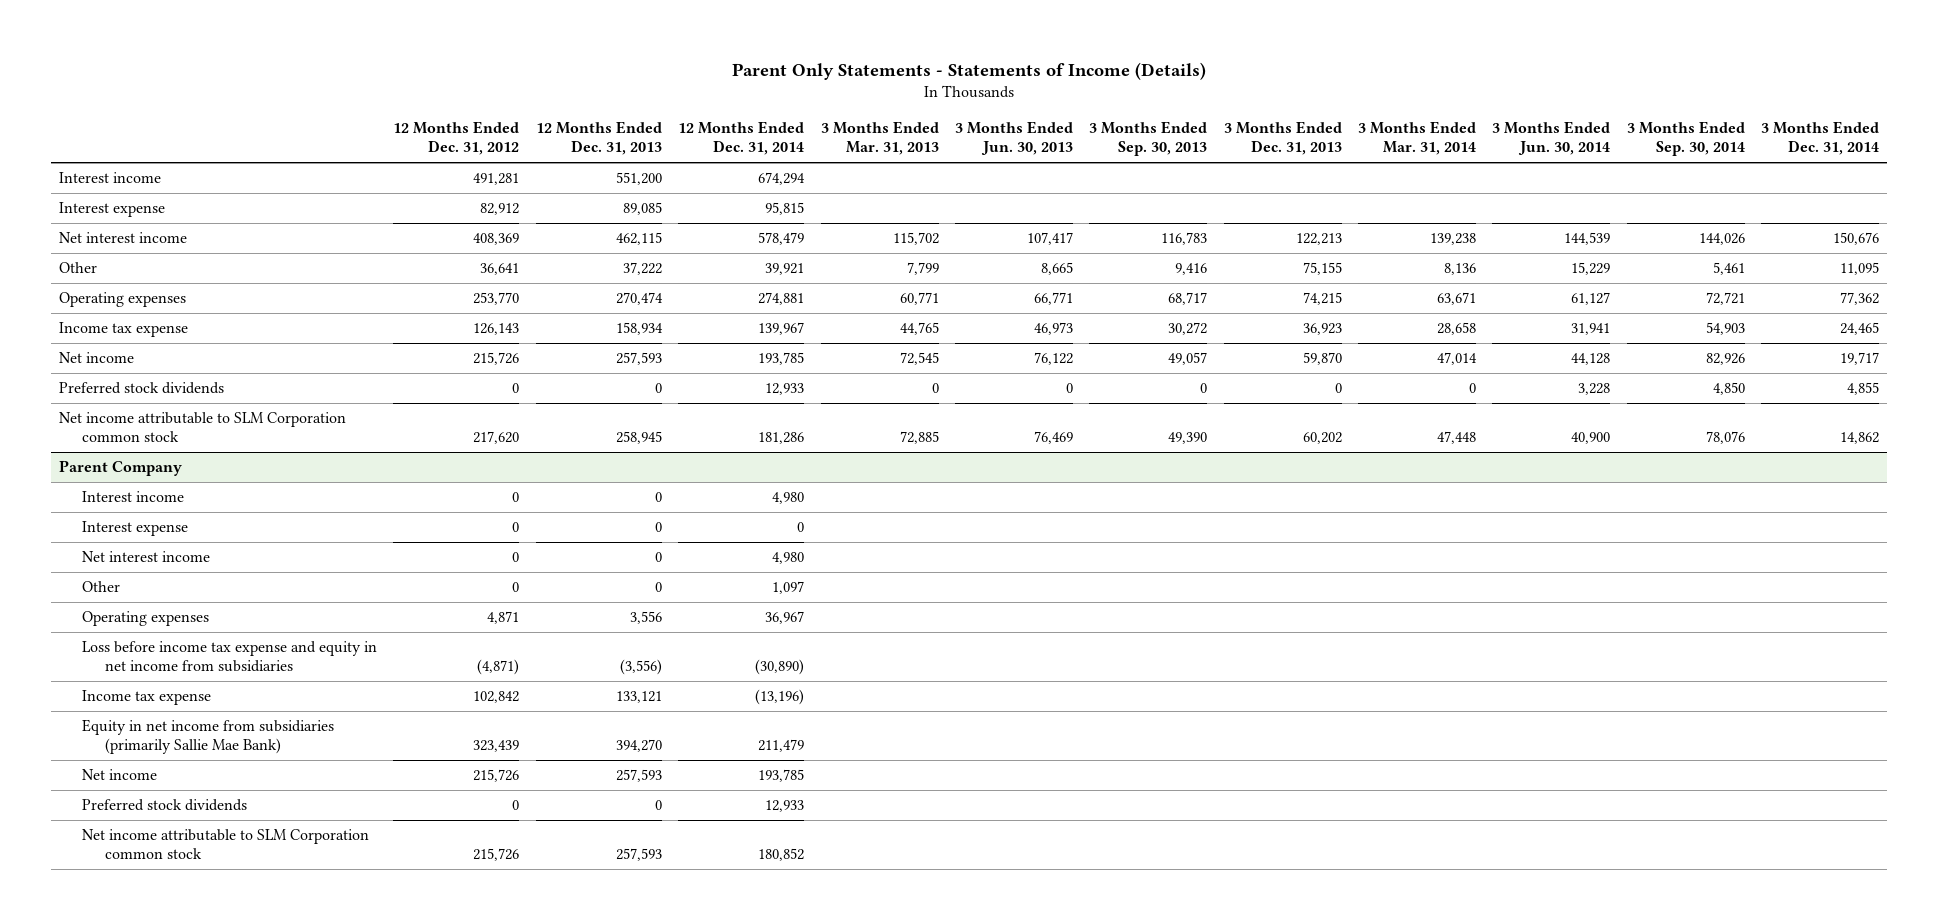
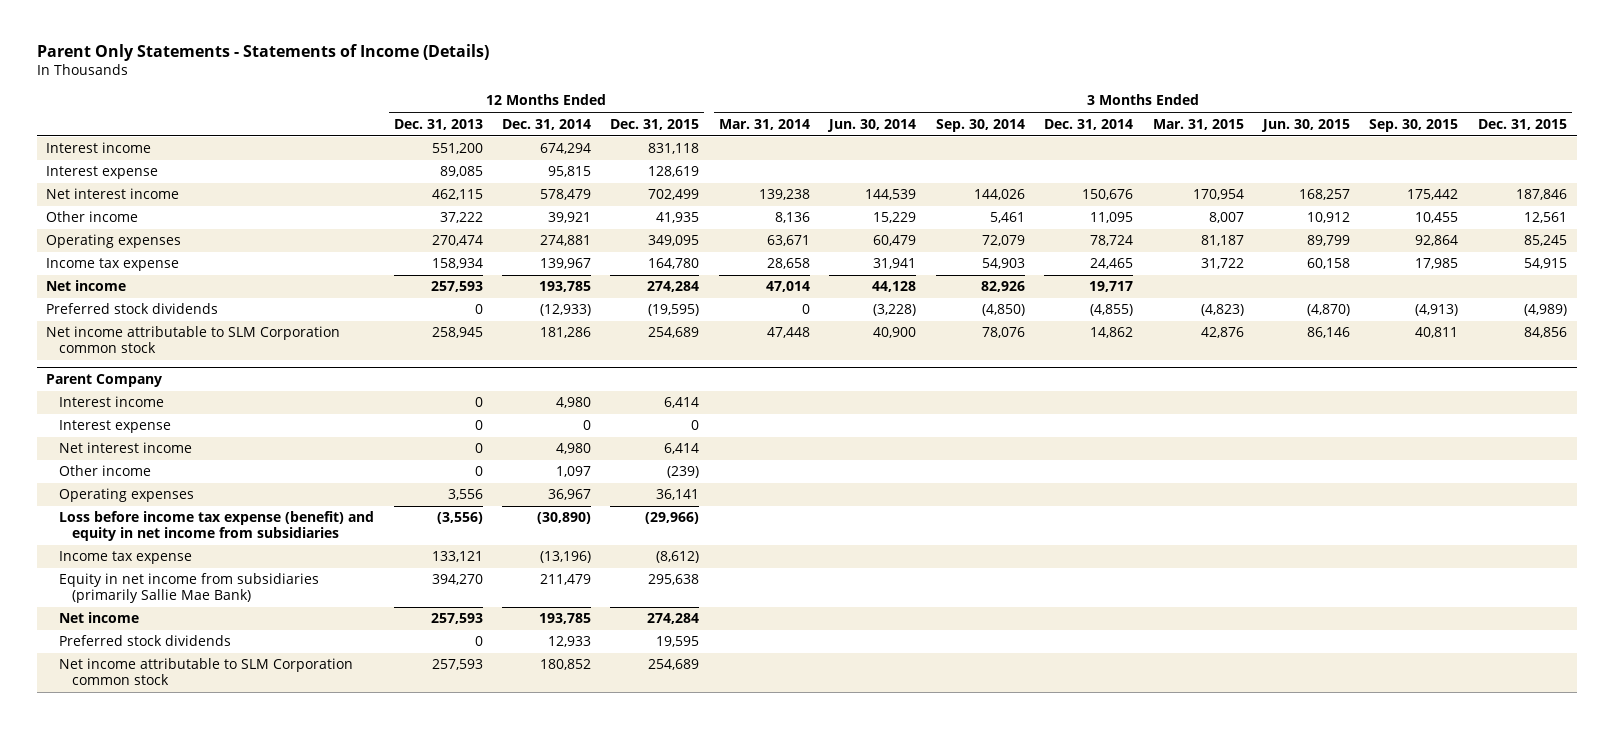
[393,121,520,156] 12 Months Ended Dec. 31, 2012 -> none
[820,121,939,156] 3 Months Ended Mar. 31, 2013 -> none
[954,121,1073,156] 3 Months Ended Jun. 30, 2013 -> none
[1089,121,1208,157] 3 Months Ended Sep. 30, 2013 -> none
[1223,121,1342,156] 3 Months Ended Dec. 31, 2013 -> none
none -> [610,118,700,130] Dec. 31, 2015
none -> [1152,118,1244,130] Mar. 31, 2015
none -> [1260,118,1350,132] Jun. 30, 2015
none -> [1369,118,1459,132] Sep. 30, 2015
none -> [1477,118,1567,130] Dec. 31, 2015
[59,262,98,274] Other -> [46,211,139,223] Other income
[1571,292,1611,306] 61,127 -> [873,235,917,247] 60,479
[1705,292,1745,306] 72,721 -> [981,235,1025,247] 72,079
[1840,292,1880,306] 77,362 -> [1090,235,1134,247] 78,724
[765,383,805,396] 12,933 -> [539,304,591,317] (12,933)
[1578,383,1611,396] 3,228 -> [873,304,917,317] (3,228)
[1712,382,1745,396] 4,850 -> [981,304,1025,317] (4,850)
[1847,382,1880,396] 4,855 -> [1090,304,1134,317] (4,855)
[81,581,120,593] Other -> [59,465,152,477] Other income
[81,641,377,673] Loss before income tax expense and equity in net income from subsidiaries -> [59,511,375,542] Loss before income tax expense (benefit) and equity in net income from subsidiaries

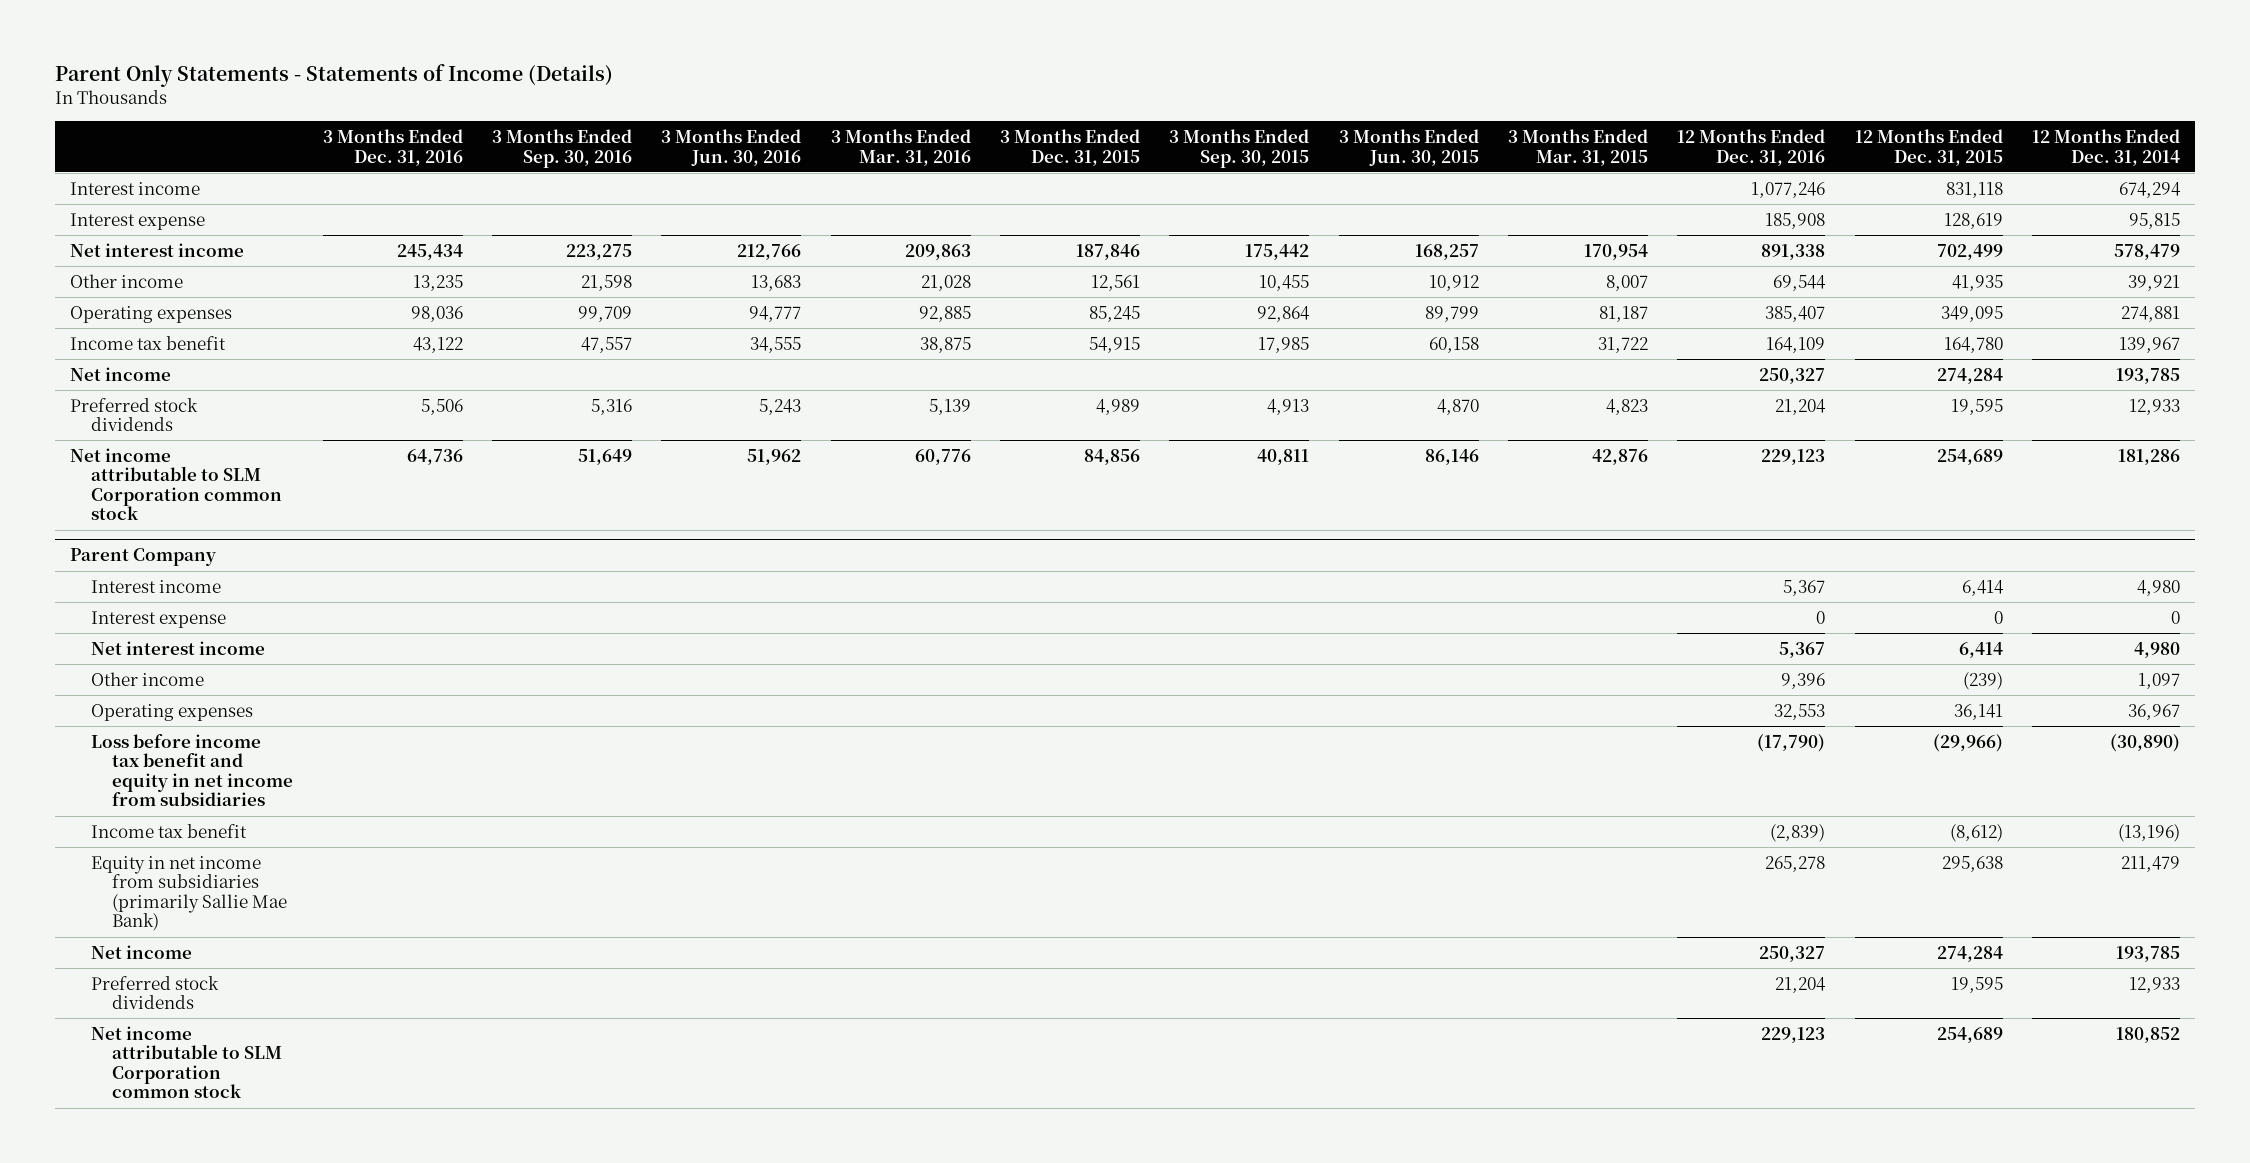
[393,118,483,130] Dec. 31, 2013 -> none
[718,118,810,130] Mar. 31, 2014 -> none
[827,118,917,132] Jun. 30, 2014 -> none
[935,118,1025,132] Sep. 30, 2014 -> none
[1044,118,1134,130] Dec. 31, 2014 -> none
none -> [322,128,463,166] 3 Months Ended Dec. 31, 2016
none -> [492,128,633,168] 3 Months Ended Sep. 30, 2016
none -> [661,128,802,166] 3 Months Ended Jun. 30, 2016
none -> [830,128,971,166] 3 Months Ended Mar. 31, 2016
none -> [1677,128,1826,166] 12 Months Ended Dec. 31, 2016
[46,258,180,272] Income tax expense -> [69,335,226,350] Income tax benefit
[539,304,591,317] (12,933) -> [2129,398,2181,415] 12,933
[648,304,700,317] (19,595) -> [1950,398,2003,415] 19,595
[1200,304,1244,317] (4,823) -> [1606,398,1649,415] 4,823
[1306,304,1350,317] (4,870) -> [1436,398,1479,415] 4,870
[1415,304,1459,317] (4,913) -> [1267,398,1310,415] 4,913
[1523,304,1567,317] (4,989) -> [1096,398,1141,415] 4,989
[59,511,375,542] Loss before income tax expense (benefit) and equity in net income from subsidiaries -> [90,733,294,807] Loss before income tax benefit and equity in net income from subsidiaries
[59,551,193,565] Income tax expense -> [90,823,247,838] Income tax benefit

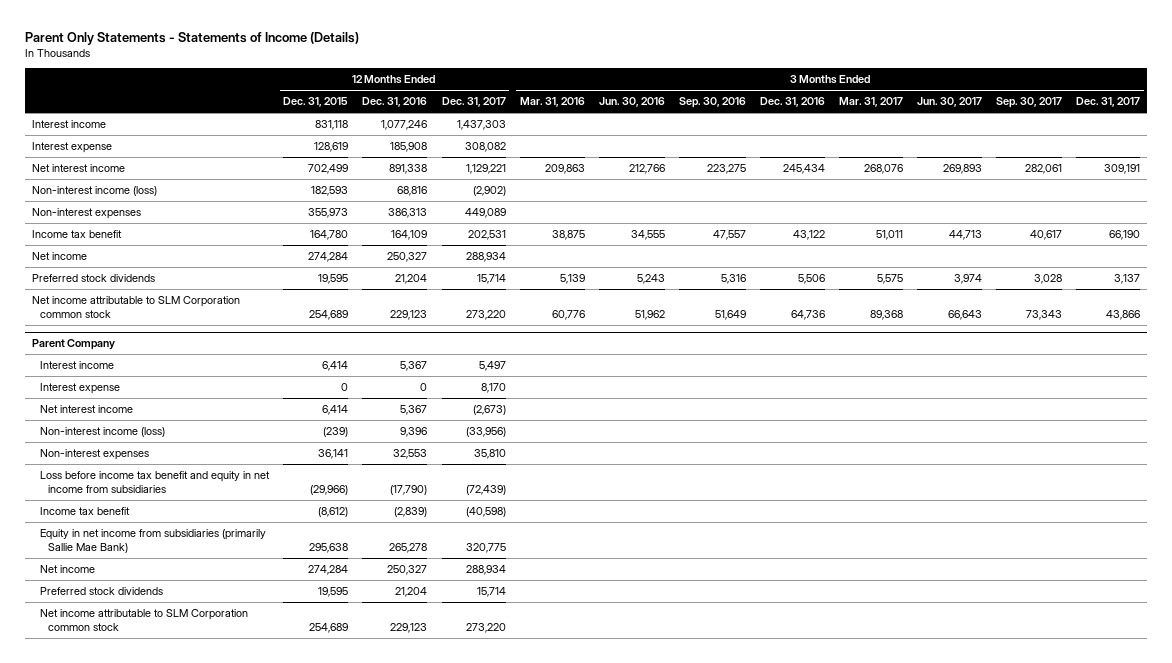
[1000,128,1141,166] 3 Months Ended Dec. 31, 2015 -> none
[1169,128,1310,168] 3 Months Ended Sep. 30, 2015 -> none
[1338,128,1479,166] 3 Months Ended Jun. 30, 2015 -> none
[1508,128,1649,166] 3 Months Ended Mar. 31, 2015 -> none
[2032,128,2181,166] 12 Months Ended Dec. 31, 2014 -> none
none -> [441,97,506,108] Dec. 31, 2017
none -> [838,97,903,108] Mar. 31, 2017
none -> [917,97,983,108] Jun. 30, 2017
none -> [996,97,1063,109] Sep. 30, 2017
none -> [1076,97,1141,108] Dec. 31, 2017
[69,273,183,288] Other income -> none
[69,305,232,323] Operating expenses -> none
none -> [32,186,158,197] Non-interest income (loss)
none -> [32,208,142,220] Non-interest expenses
[90,671,204,686] Other income -> [40,427,166,438] Non-interest income (loss)
[90,703,253,721] Operating expenses -> [40,449,150,461] Non-interest expenses

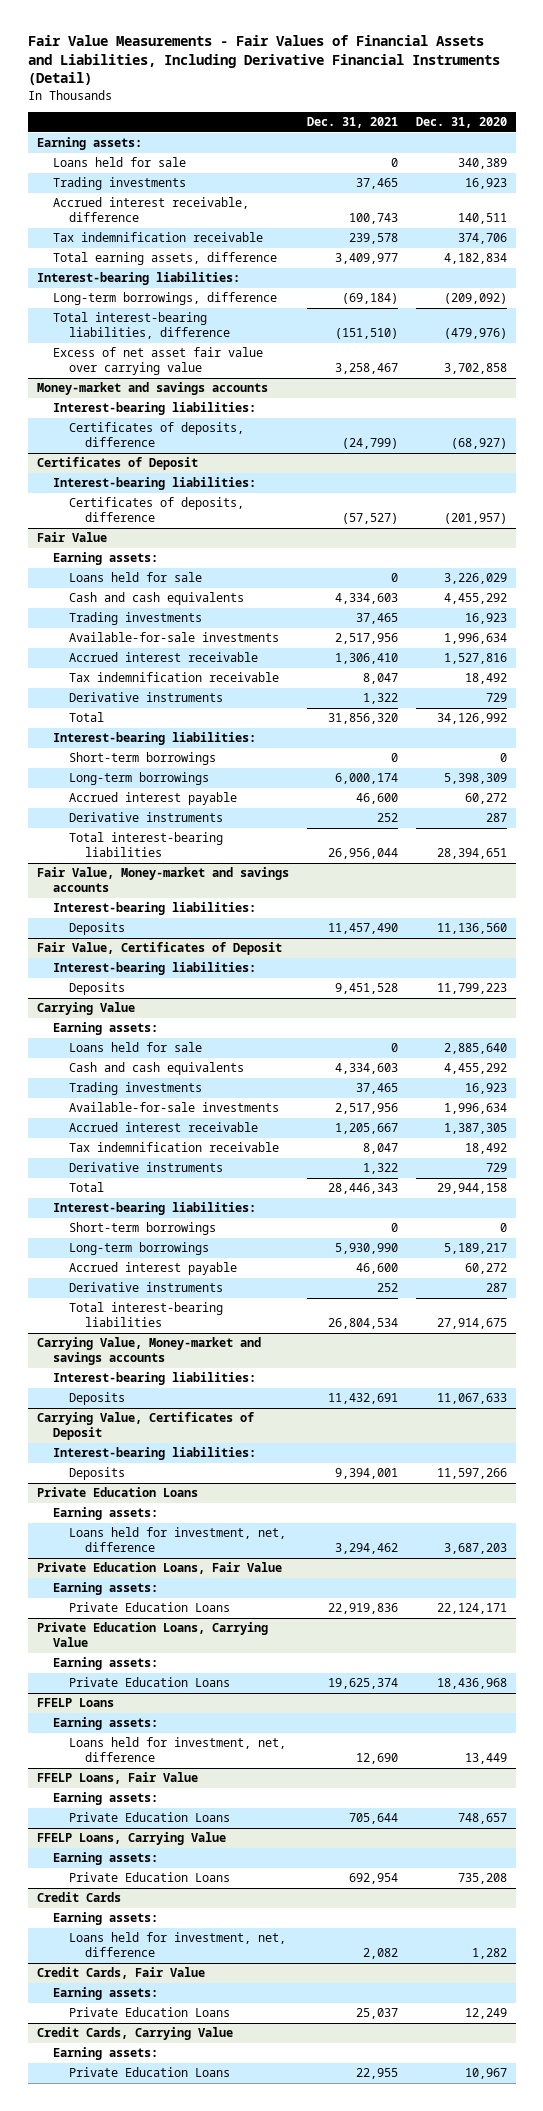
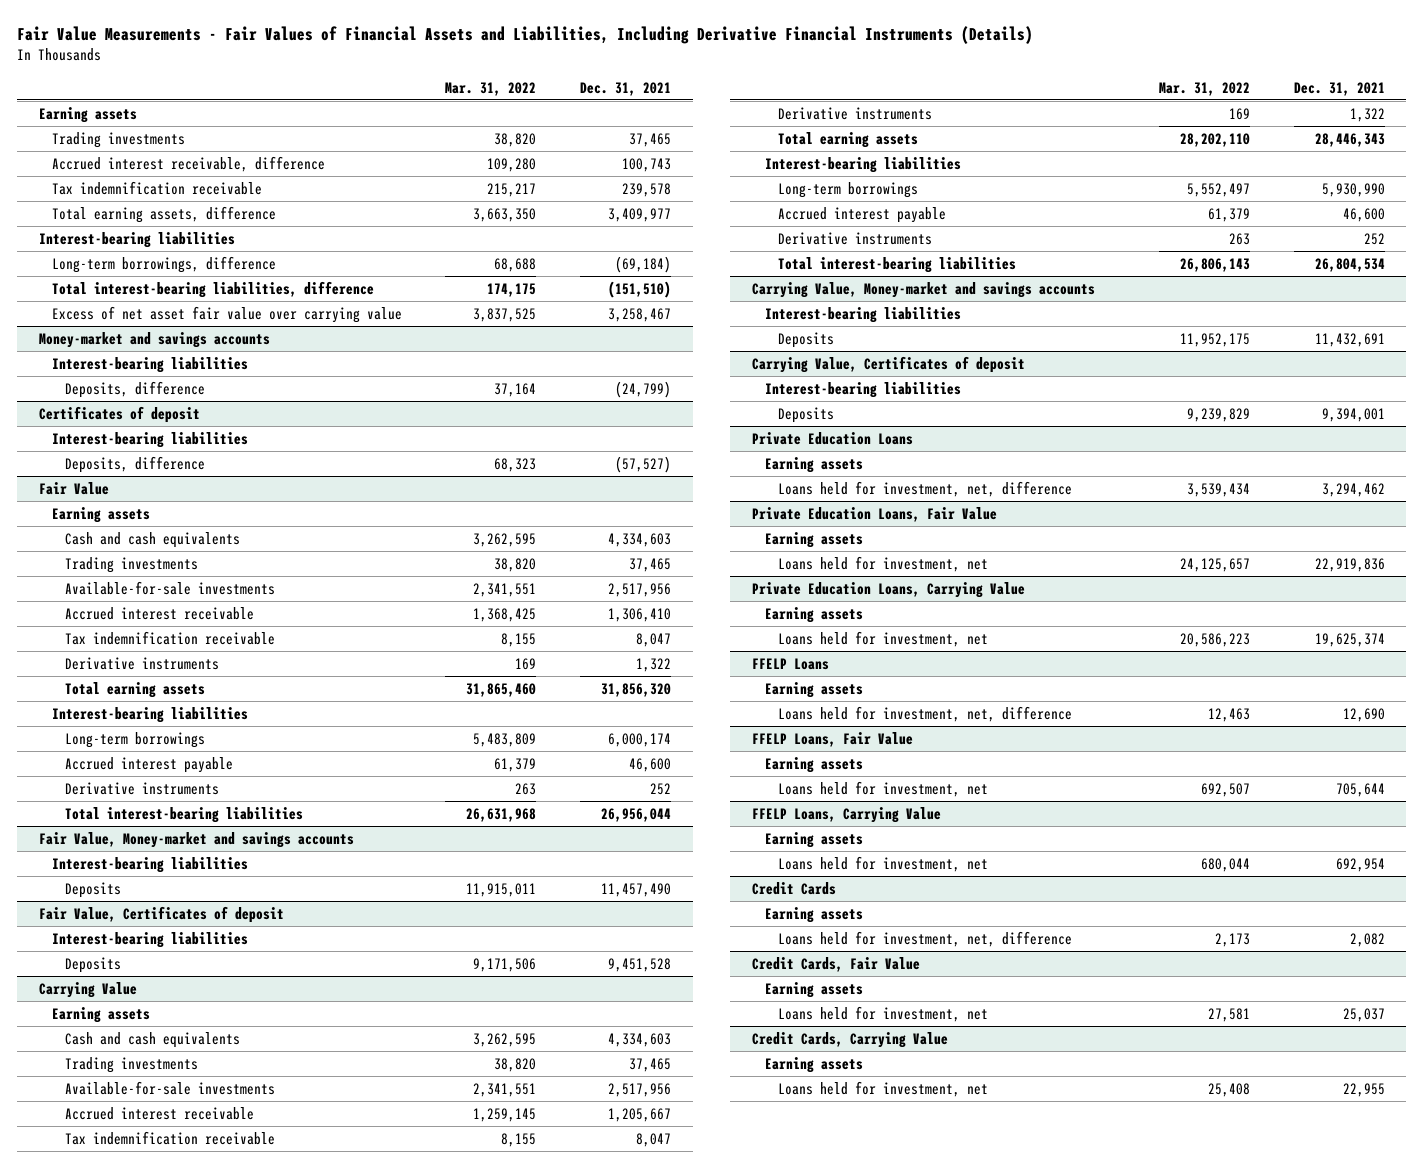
[27,35,500,86] Fair Value Measurements - Fair Values of Financial Assets and Liabilities, Including Derivative Financial Instruments (Detail) -> [16,25,1033,44] Fair Value Measurements - Fair Values of Financial Assets and Liabilities, Including Derivative Financial Instruments (Details)
[415,117,507,129] Dec. 31, 2020 -> none
none -> [445,81,537,96] Mar. 31, 2022
[52,157,186,168] Loans held for sale -> none
[36,137,142,151] Earning assets: -> [38,106,137,123] Earning assets
[36,272,240,286] Interest-bearing liabilities: -> [38,231,235,248] Interest-bearing liabilities
[52,402,256,416] Interest-bearing liabilities: -> [51,356,248,373] Interest-bearing liabilities
[69,422,245,448] Certificates of deposits, difference -> [64,380,205,398] Deposits, difference
[36,457,198,471] Certificates of Deposit -> [38,405,200,423] Certificates of deposit
[52,477,256,491] Interest-bearing liabilities: -> [51,431,248,448] Interest-bearing liabilities
[69,497,245,523] Certificates of deposits, difference -> [64,455,205,473] Deposits, difference
[69,572,203,583] Loans held for sale -> none
[52,552,158,566] Earning assets: -> [51,506,150,523] Earning assets
[69,752,217,766] Short-term borrowings -> none
[69,712,105,723] Total -> [64,681,205,698] Total earning assets
[52,732,256,746] Interest-bearing liabilities: -> [51,706,248,723] Interest-bearing liabilities
[52,902,256,916] Interest-bearing liabilities: -> [51,856,248,873] Interest-bearing liabilities
[36,942,282,956] Fair Value, Certificates of Deposit -> [38,905,284,923] Fair Value, Certificates of deposit
[52,962,256,976] Interest-bearing liabilities: -> [51,931,248,948] Interest-bearing liabilities
[69,1042,203,1053] Loans held for sale -> none
[52,1022,158,1036] Earning assets: -> [51,1006,150,1023] Earning assets
[69,1222,217,1236] Short-term borrowings -> none
[69,1182,105,1193] Total -> [778,131,919,148] Total earning assets
[52,1202,256,1216] Interest-bearing liabilities: -> [765,156,962,173] Interest-bearing liabilities
[52,1372,256,1386] Interest-bearing liabilities: -> [765,306,962,323] Interest-bearing liabilities
[36,1412,254,1441] Carrying Value, Certificates of Deposit -> [752,355,1026,373] Carrying Value, Certificates of deposit
[52,1447,256,1461] Interest-bearing liabilities: -> [765,381,962,398] Interest-bearing liabilities
[52,1507,158,1521] Earning assets: -> [765,456,864,473] Earning assets
[52,1582,158,1596] Earning assets: -> [765,531,864,548] Earning assets
[69,1602,231,1613] Private Education Loans -> [778,555,989,572] Loans held for investment, net
[52,1657,158,1671] Earning assets: -> [765,606,864,623] Earning assets
[69,1677,231,1688] Private Education Loans -> [778,630,989,647] Loans held for investment, net
[52,1717,158,1731] Earning assets: -> [765,681,864,698] Earning assets
[52,1792,158,1806] Earning assets: -> [765,756,864,773] Earning assets
[69,1812,231,1823] Private Education Loans -> [778,780,989,797] Loans held for investment, net
[52,1852,158,1866] Earning assets: -> [765,831,864,848] Earning assets
[69,1872,231,1883] Private Education Loans -> [778,855,989,872] Loans held for investment, net
[52,1912,158,1926] Earning assets: -> [765,906,864,923] Earning assets
[52,1987,158,2001] Earning assets: -> [765,981,864,998] Earning assets
[69,2007,231,2018] Private Education Loans -> [778,1005,989,1022] Loans held for investment, net
[52,2047,158,2061] Earning assets: -> [765,1056,864,1073] Earning assets
[69,2067,231,2078] Private Education Loans -> [778,1080,989,1097] Loans held for investment, net

